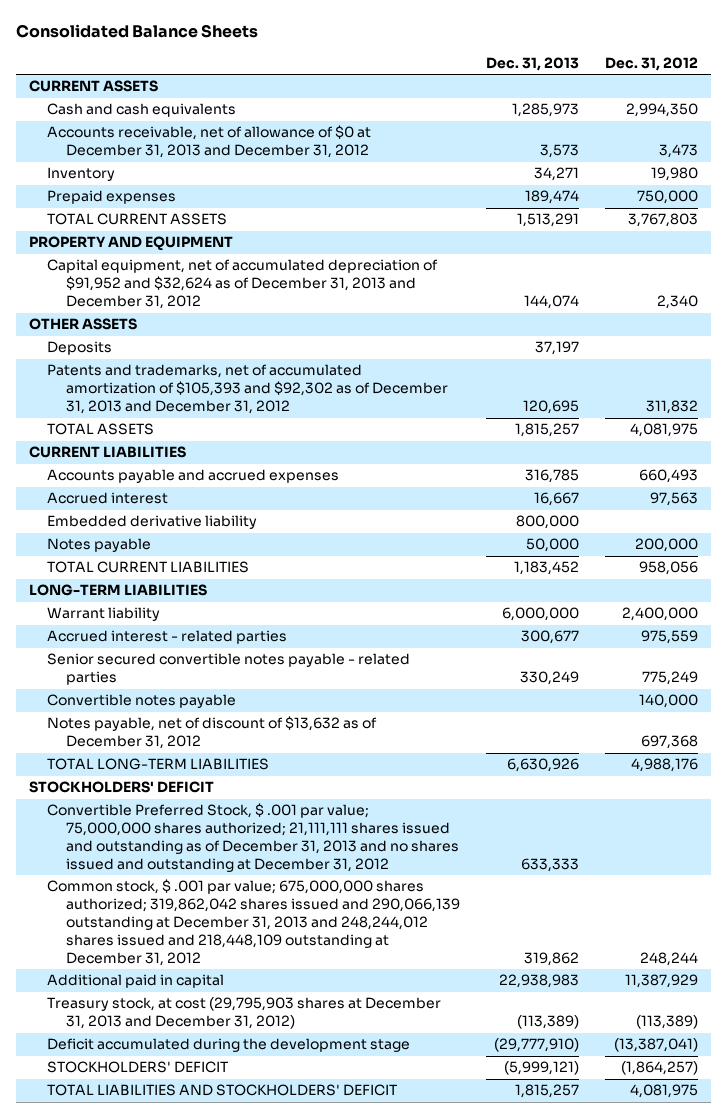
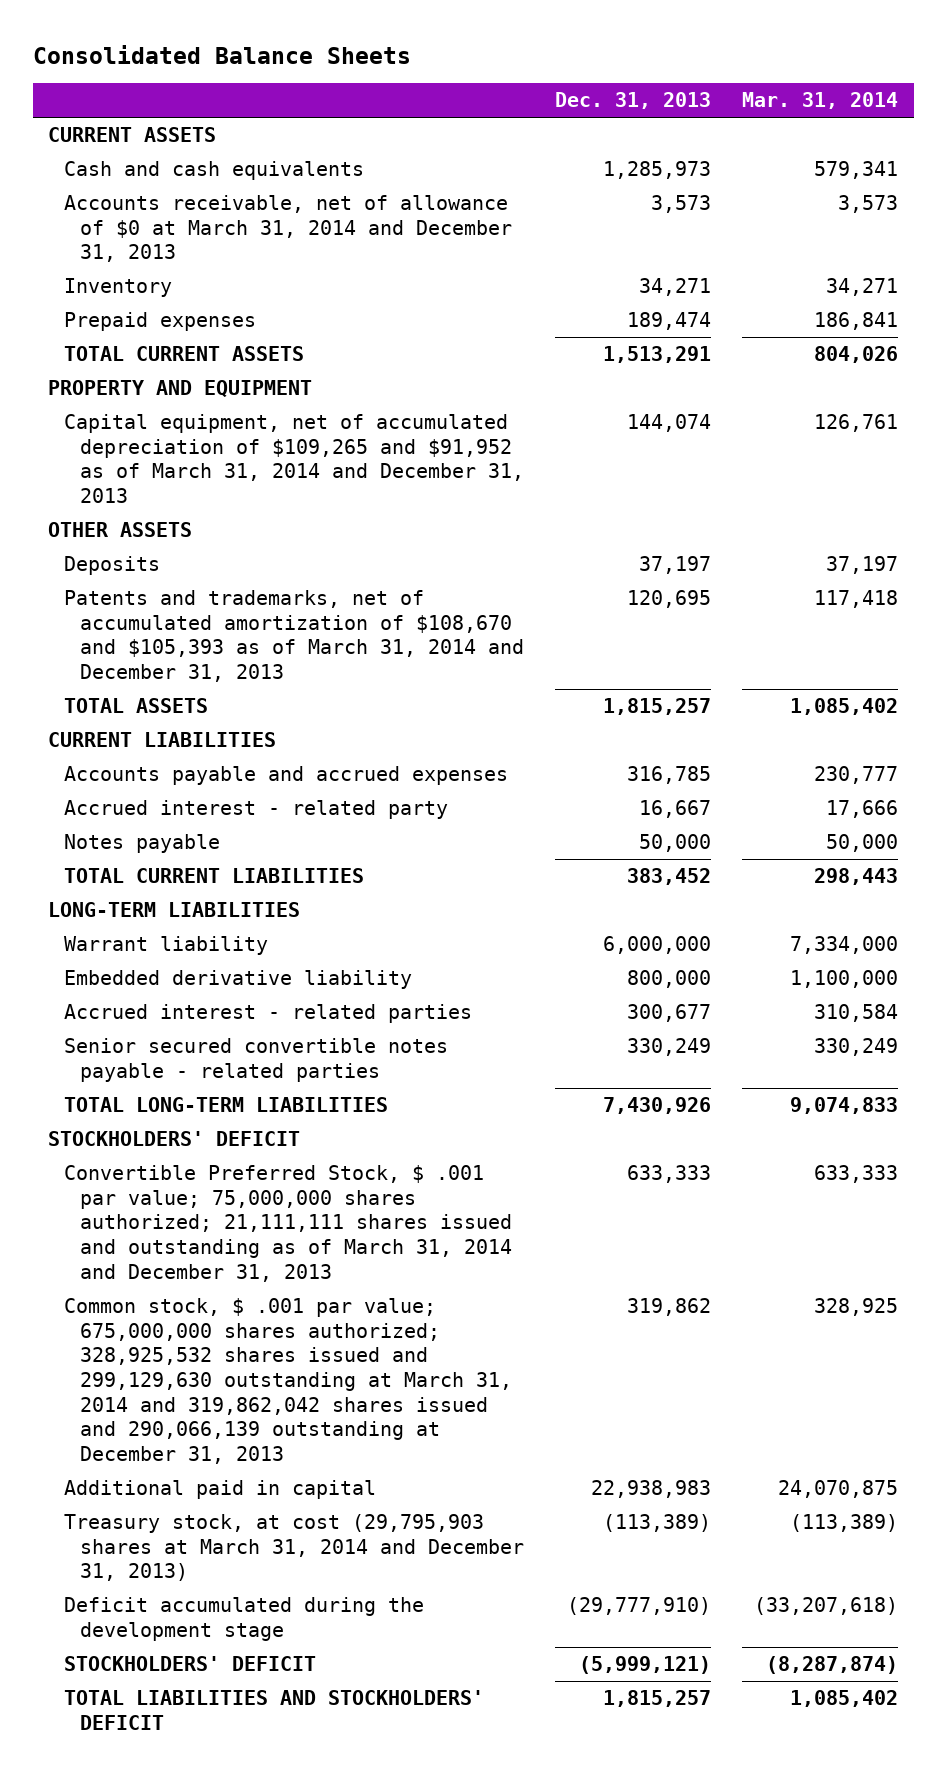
[605,56,699,71] Dec. 31, 2012 -> none
none -> [742,92,899,110] Mar. 31, 2014
[47,125,372,159] Accounts receivable, net of allowance of $0 at December 31, 2013 and December 31, 2012 -> [64,195,513,263] Accounts receivable, net of allowance of $0 at March 31, 2014 and December 31, 2013
[47,259,439,310] Capital equipment, net of accumulated depreciation of $91,952 and $32,624 as of December 31, 2013 and December 31, 2012 -> [64,414,525,504] Capital equipment, net of accumulated depreciation of $109,265 and $91,952 as of March 31, 2014 and December 31, 2013
[47,364,448,415] Patents and trademarks, net of accumulated amortization of $105,393 and $92,302 as of December 31, 2013 and December 31, 2012 -> [64,590,525,683] Patents and trademarks, net of accumulated amortization of $108,670 and $105,393 as of March 31, 2014 and December 31, 2013
[47,492,169,505] Accrued interest -> [64,800,449,820] Accrued interest - related party
[513,561,579,576] 1,183,452 -> [627,868,712,886] 383,452
[47,515,258,530] Embedded derivative liability -> [64,970,413,990] Embedded derivative liability
[47,694,237,709] Convertible notes payable -> none
[47,716,378,750] Notes payable, net of discount of $13,632 as of December 31, 2012 -> none
[506,758,579,773] 6,630,926 -> [603,1097,712,1115] 7,430,926
[47,803,459,873] Convertible Preferred Stock, $ .001 par value; 75,000,000 shares authorized; 21,111,111 shares issued and outstanding as of December 31, 2013 and no shares issued and outstanding at December 31, 2012 -> [64,1165,513,1282] Convertible Preferred Stock, $ .001 par value; 75,000,000 shares authorized; 21,111,111 shares issued and outstanding as of March 31, 2014 and December 31, 2013
[47,879,460,967] Common stock, $ .001 par value; 675,000,000 shares authorized; 319,862,042 shares issued and 290,066,139 outstanding at December 31, 2013 and 248,244,012 shares issued and 218,448,109 outstanding at December 31, 2012 -> [64,1298,513,1464] Common stock, $ .001 par value; 675,000,000 shares authorized; 328,925,532 shares issued and 299,129,630 outstanding at March 31, 2014 and 319,862,042 shares issued and 290,066,139 outstanding at December 31, 2013
[47,997,442,1030] Treasury stock, at cost (29,795,903 shares at December 31, 2013 and December 31, 2012) -> [64,1514,525,1582] Treasury stock, at cost (29,795,903 shares at March 31, 2014 and December 31, 2013)

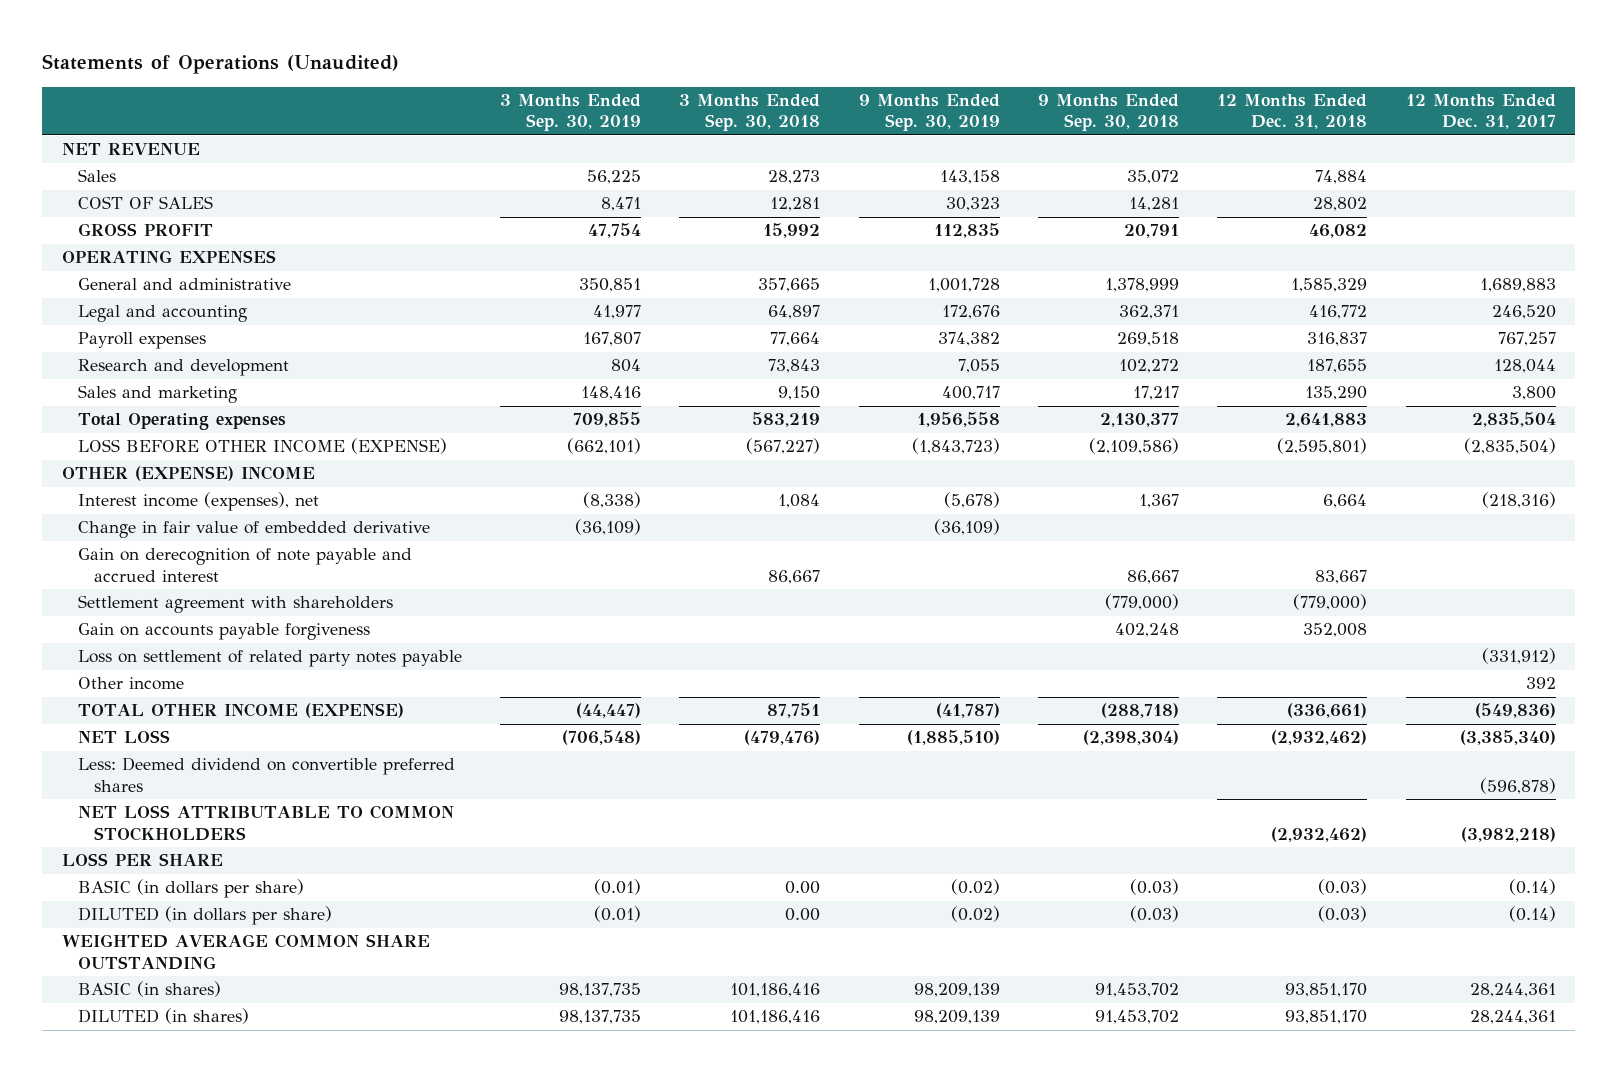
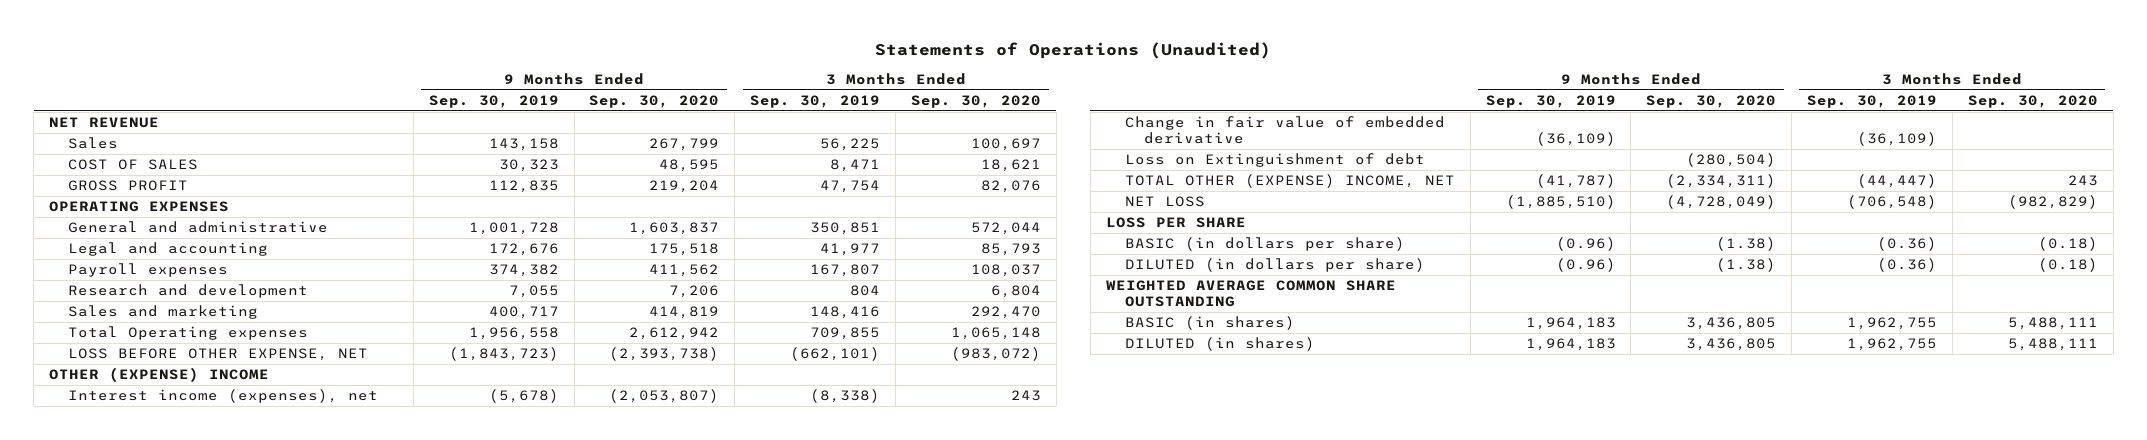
[679,94,821,132] 3 Months Ended Sep. 30, 2018 -> none
[1037,94,1179,132] 9 Months Ended Sep. 30, 2018 -> none
[1217,94,1368,130] 12 Months Ended Dec. 31, 2018 -> none
[1405,94,1556,130] 12 Months Ended Dec. 31, 2017 -> none
none -> [589,94,720,108] Sep. 30, 2020
none -> [910,94,1041,108] Sep. 30, 2020
[77,438,447,455] LOSS BEFORE OTHER INCOME (EXPENSE) -> [68,348,369,362] LOSS BEFORE OTHER EXPENSE, NET
[77,548,412,582] Gain on derecognition of note payable and accrued interest -> none
[77,595,393,614] Settlement agreement with shareholders -> none
[77,623,370,641] Gain on accounts payable forgiveness -> none
[77,650,462,668] Loss on settlement of related party notes payable -> none
[77,677,184,691] Other income -> none
none -> [1124,153,1425,168] Loss on Extinguishment of debt
[77,703,404,719] TOTAL OTHER INCOME (EXPENSE) -> [1124,174,1455,189] TOTAL OTHER (EXPENSE) INCOME, NET
[77,757,455,792] Less: Deemed dividend on convertible preferred shares -> none
[77,805,454,841] NET LOSS ATTRIBUTABLE TO COMMON STOCKHOLDERS -> none
[594,879,642,896] (0.01) -> [1877,237,1938,252] (0.36)
[950,879,1000,896] (0.02) -> [1555,237,1616,252] (0.96)
[594,906,642,923] (0.01) -> [1877,258,1938,273] (0.36)
[950,906,1000,923] (0.02) -> [1555,258,1616,273] (0.96)
[559,983,642,998] 98,137,735 -> [1847,317,1938,331] 1,962,755
[913,983,1000,998] 98,209,139 -> [1525,317,1616,331] 1,964,183
[559,1010,642,1025] 98,137,735 -> [1847,338,1938,352] 1,962,755
[913,1010,1000,1025] 98,209,139 -> [1525,338,1616,352] 1,964,183

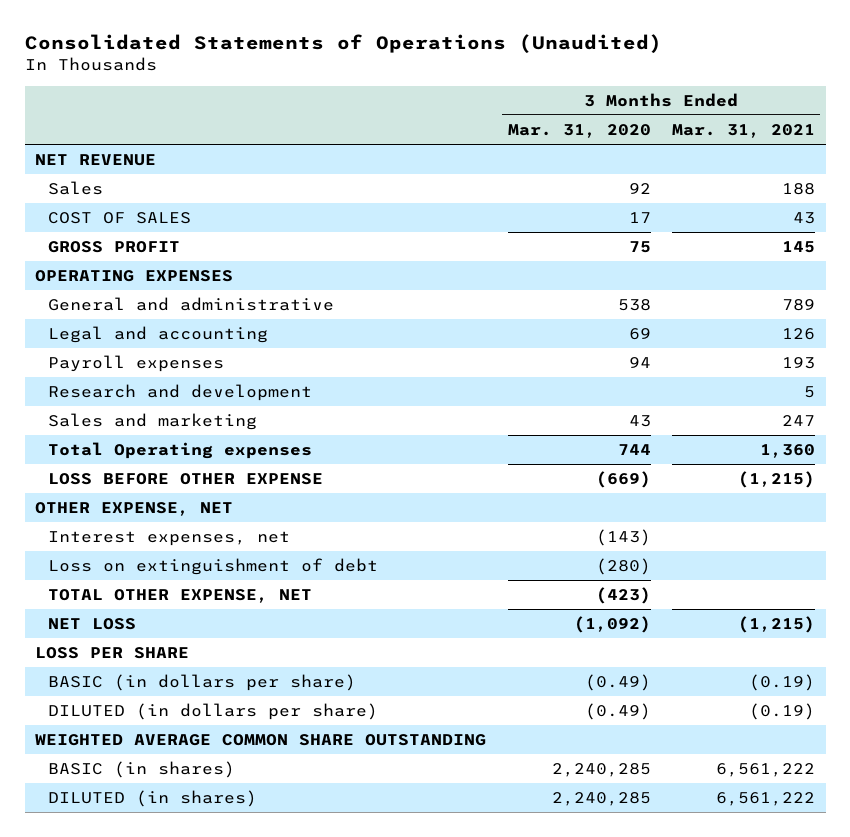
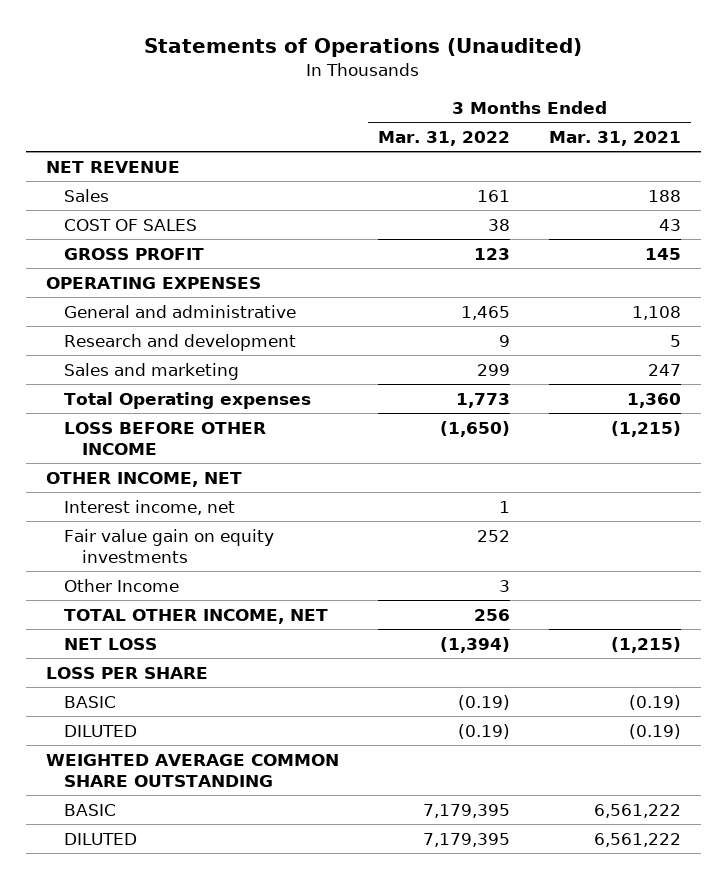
[24,33,662,53] Consolidated Statements of Operations (Unaudited) -> [144,37,583,57] Statements of Operations (Unaudited)
[507,123,651,138] Mar. 31, 2020 -> none
none -> [377,130,510,146] Mar. 31, 2022
[47,326,268,344] Legal and accounting -> none
[47,355,224,373] Payroll expenses -> none
[782,299,816,312] 789 -> [632,305,682,320] 1,108
[47,558,378,576] Loss on extinguishment of debt -> none
[47,473,323,486] LOSS BEFORE OTHER EXPENSE -> [64,421,267,456] LOSS BEFORE OTHER INCOME
[35,502,234,517] OTHER EXPENSE, NET -> [45,471,242,487] OTHER INCOME, NET
[47,531,290,547] Interest expenses, net -> [64,499,236,515] Interest income, net
none -> [64,528,275,564] Fair value gain on equity investments
none -> [64,578,180,592] Other Income
[47,589,312,604] TOTAL OTHER EXPENSE, NET -> [64,608,329,624] TOTAL OTHER INCOME, NET
[47,674,356,692] BASIC (in dollars per share) -> [64,695,117,708] BASIC
[47,703,378,721] DILUTED (in dollars per share) -> [64,724,138,737] DILUTED
[47,761,235,779] BASIC (in shares) -> [64,803,117,816] BASIC
[47,790,257,808] DILUTED (in shares) -> [64,832,138,845] DILUTED

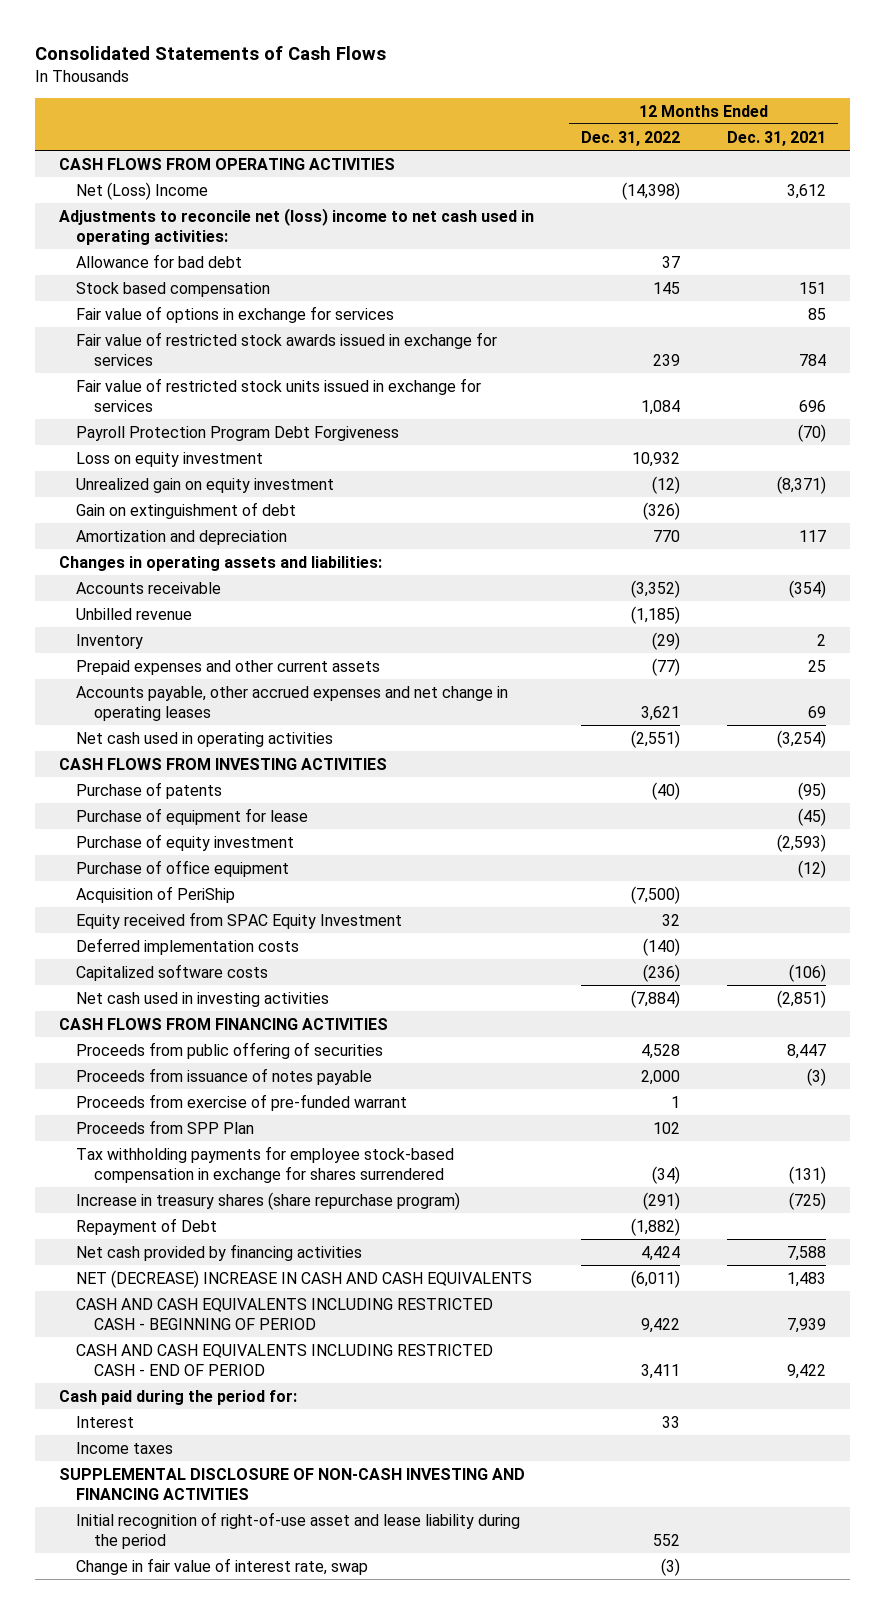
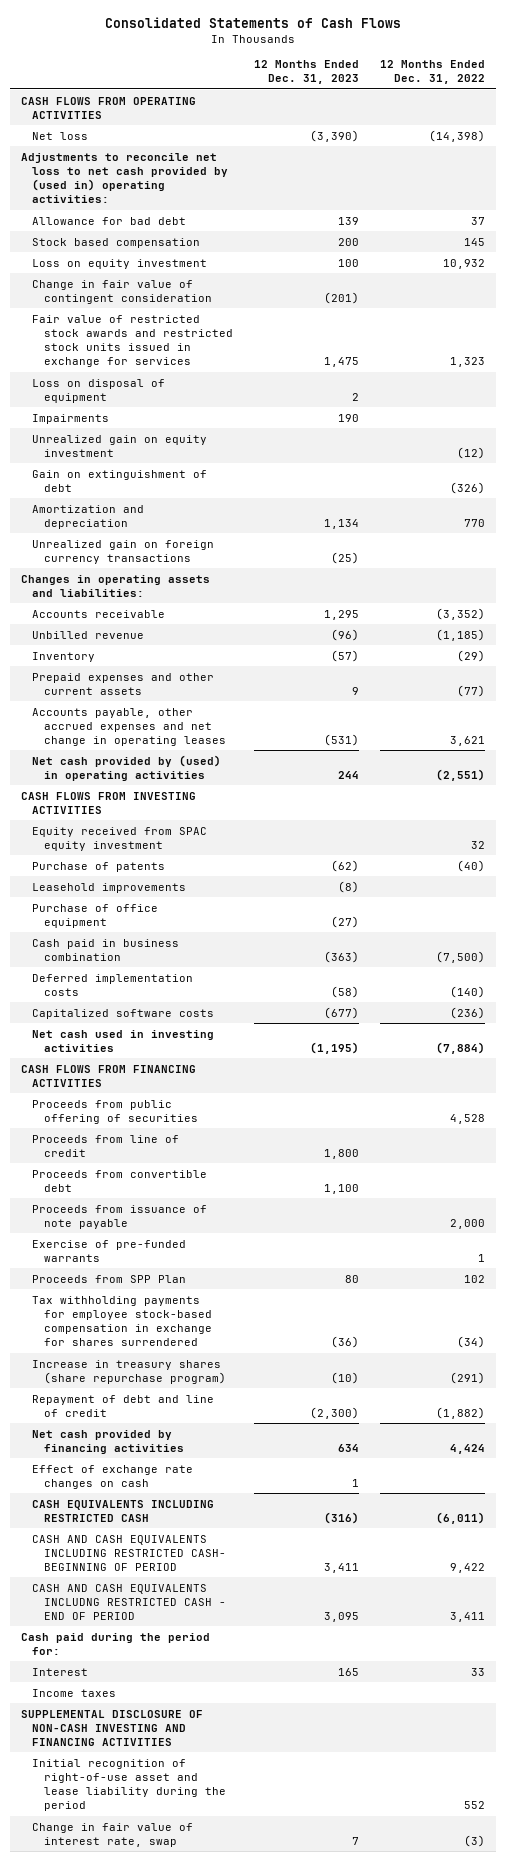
[727,130,827,146] Dec. 31, 2021 -> none
none -> [253,60,359,85] 12 Months Ended Dec. 31, 2023
[76,181,209,200] Net (Loss) Income -> [32,131,89,140] Net loss
[58,207,534,245] Adjustments to reconcile net (loss) income to net cash used in operating activities: -> [21,152,229,203] Adjustments to reconcile net loss to net cash provided by (used in) operating activities:
[76,305,395,323] Fair value of options in exchange for services -> none
[76,331,498,366] Fair value of restricted stock awards issued in exchange for services -> none
[76,377,482,412] Fair value of restricted stock units issued in exchange for services -> none
[76,425,400,441] Payroll Protection Program Debt Forgiveness -> none
none -> [32,279,212,304] Change in fair value of contingent consideration
none -> [32,314,233,367] Fair value of restricted stock awards and restricted stock units issued in exchange for services
none -> [32,378,166,403] Loss on disposal of equipment
none -> [32,413,110,424] Impairments
none -> [32,539,215,564] Unrealized gain on foreign currency transactions
[76,731,334,747] Net cash used in operating activities -> [32,754,222,781] Net cash provided by (used) in operating activities
none -> [32,826,208,851] Equity received from SPAC equity investment
[76,807,309,825] Purchase of equipment for lease -> none
[76,833,295,851] Purchase of equity investment -> none
none -> [32,882,187,893] Leasehold improvements
[76,885,236,903] Acquisition of PeriShip -> none
[76,911,403,929] Equity received from SPAC Equity Investment -> none
none -> [32,938,180,961] Cash paid in business combination
none -> [32,1134,180,1157] Proceeds from line of credit
none -> [32,1169,208,1192] Proceeds from convertible debt
[76,1067,373,1085] Proceeds from issuance of notes payable -> [32,1204,208,1229] Proceeds from issuance of note payable
[76,1093,408,1111] Proceeds from exercise of pre-funded warrant -> [32,1239,187,1262] Exercise of pre-funded warrants
[76,1217,218,1235] Repayment of Debt -> [32,1394,215,1417] Repayment of debt and line of credit
none -> [32,1464,194,1489] Effect of exchange rate changes on cash
[76,1269,533,1288] NET (DECREASE) INCREASE IN CASH AND CASH EQUIVALENTS -> [32,1499,215,1522] CASH EQUIVALENTS INCLUDING RESTRICTED CASH
[76,1297,494,1330] CASH AND CASH EQUIVALENTS INCLUDING RESTRICTED CASH - BEGINNING OF PERIOD -> [32,1534,226,1571] CASH AND CASH EQUIVALENTS INCLUDING RESTRICTED CASH- BEGINNING OF PERIOD
[76,1343,494,1376] CASH AND CASH EQUIVALENTS INCLUDING RESTRICTED CASH - END OF PERIOD -> [32,1583,226,1620] CASH AND CASH EQUIVALENTS INCLUDNG RESTRICTED CASH - END OF PERIOD

